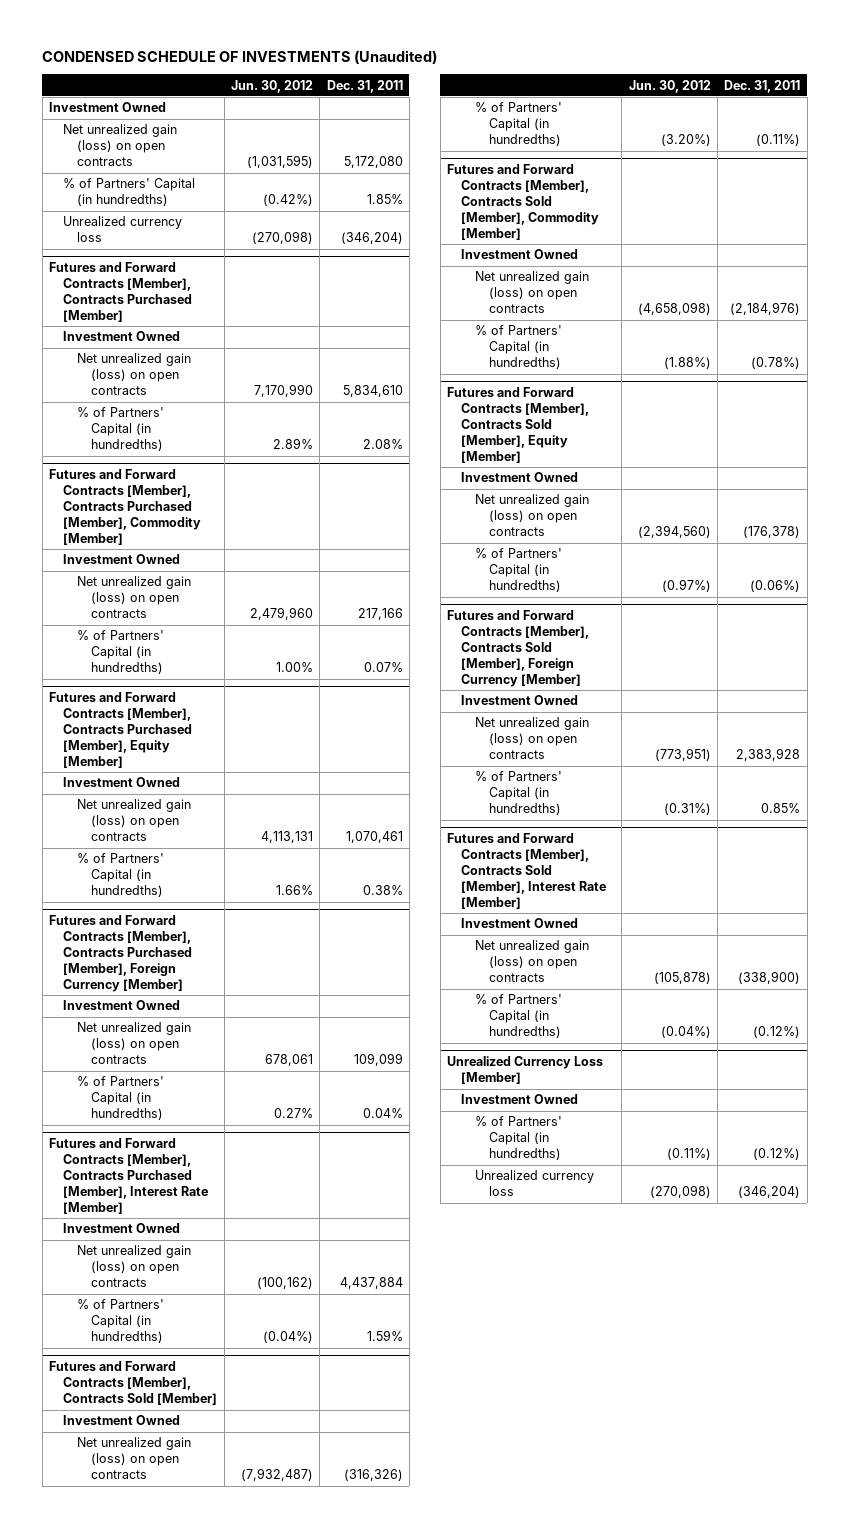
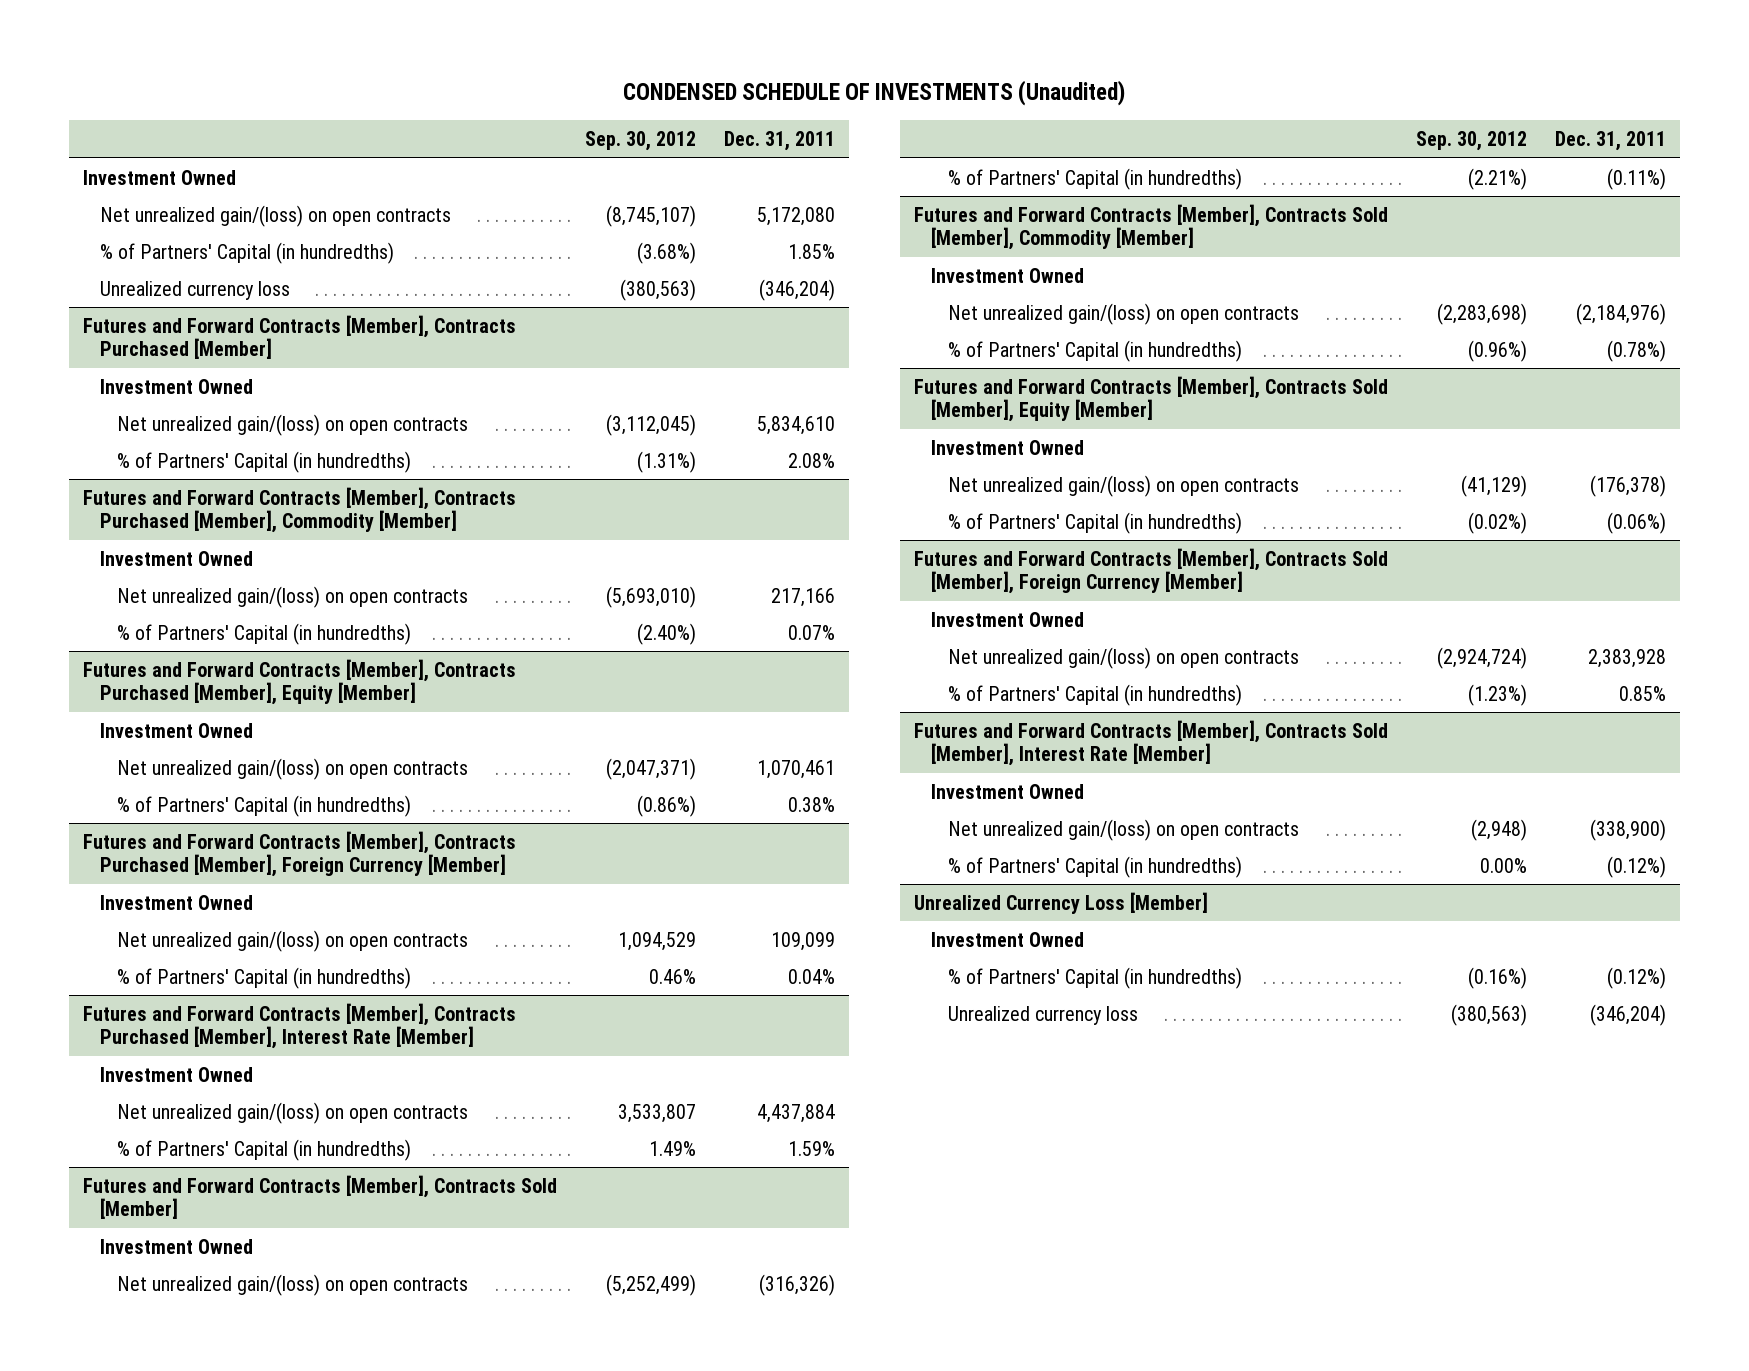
[230,79,313,93] Jun. 30, 2012 -> none
none -> [585,131,697,152] Sep. 30, 2012
[63,124,178,167] Net unrealized gain (loss) on open contracts -> [99,204,451,227] Net unrealized gain/(loss) on open contracts
[77,353,192,396] Net unrealized gain (loss) on open contracts -> [116,413,468,436] Net unrealized gain/(loss) on open contracts
[77,576,192,619] Net unrealized gain (loss) on open contracts -> [116,585,468,608] Net unrealized gain/(loss) on open contracts
[77,799,192,842] Net unrealized gain (loss) on open contracts -> [116,757,468,780] Net unrealized gain/(loss) on open contracts
[77,1022,192,1065] Net unrealized gain (loss) on open contracts -> [116,929,468,952] Net unrealized gain/(loss) on open contracts
[77,1245,192,1288] Net unrealized gain (loss) on open contracts -> [116,1101,468,1124] Net unrealized gain/(loss) on open contracts
[77,1437,192,1480] Net unrealized gain (loss) on open contracts -> [116,1273,468,1296] Net unrealized gain/(loss) on open contracts
[475,271,590,314] Net unrealized gain (loss) on open contracts -> [947,302,1299,325] Net unrealized gain/(loss) on open contracts
[475,494,590,537] Net unrealized gain (loss) on open contracts -> [947,474,1299,497] Net unrealized gain/(loss) on open contracts
[475,717,590,760] Net unrealized gain (loss) on open contracts -> [947,646,1299,669] Net unrealized gain/(loss) on open contracts
[475,940,590,983] Net unrealized gain (loss) on open contracts -> [947,818,1299,841] Net unrealized gain/(loss) on open contracts

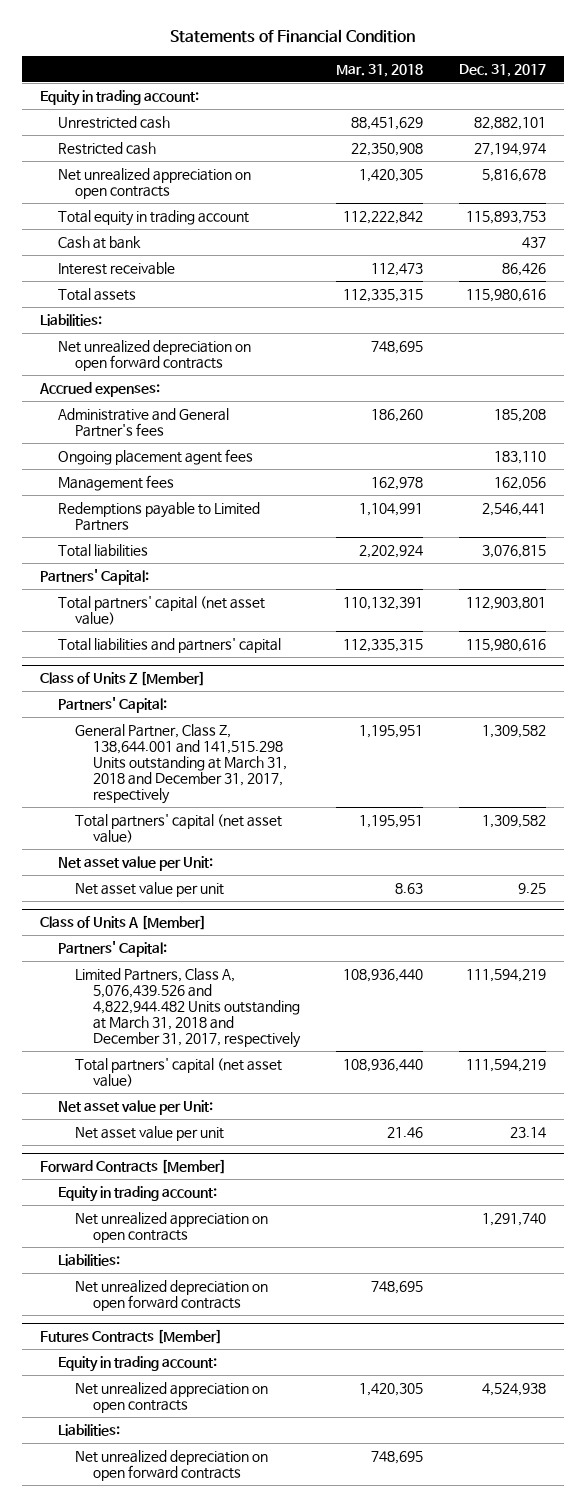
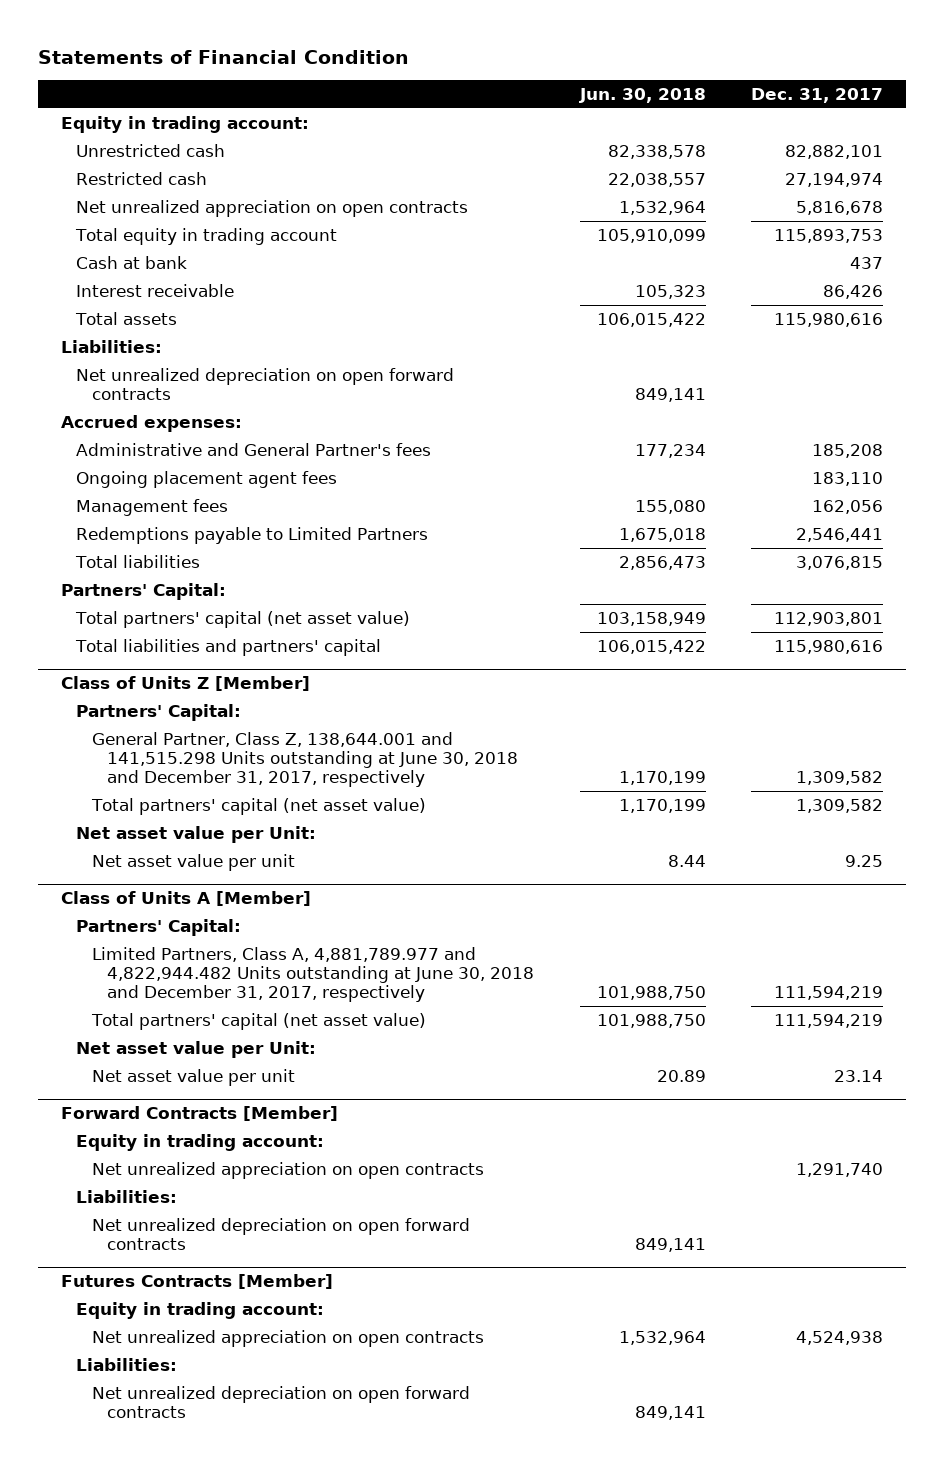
[336,63,424,77] Mar. 31, 2018 -> none
none -> [578,87,706,103] Jun. 30, 2018
[75,723,288,804] General Partner, Class Z, 138,644.001 and 141,515.298 Units outstanding at March 31, 2018 and December 31, 2017, respectively -> [91,731,519,788] General Partner, Class Z, 138,644.001 and 141,515.298 Units outstanding at June 30, 2018 and December 31, 2017, respectively
[75,967,302,1048] Limited Partners, Class A, 5,076,439.526 and 4,822,944.482 Units outstanding at March 31, 2018 and December 31, 2017, respectively -> [91,946,535,1003] Limited Partners, Class A, 4,881,789.977 and 4,822,944.482 Units outstanding at June 30, 2018 and December 31, 2017, respectively

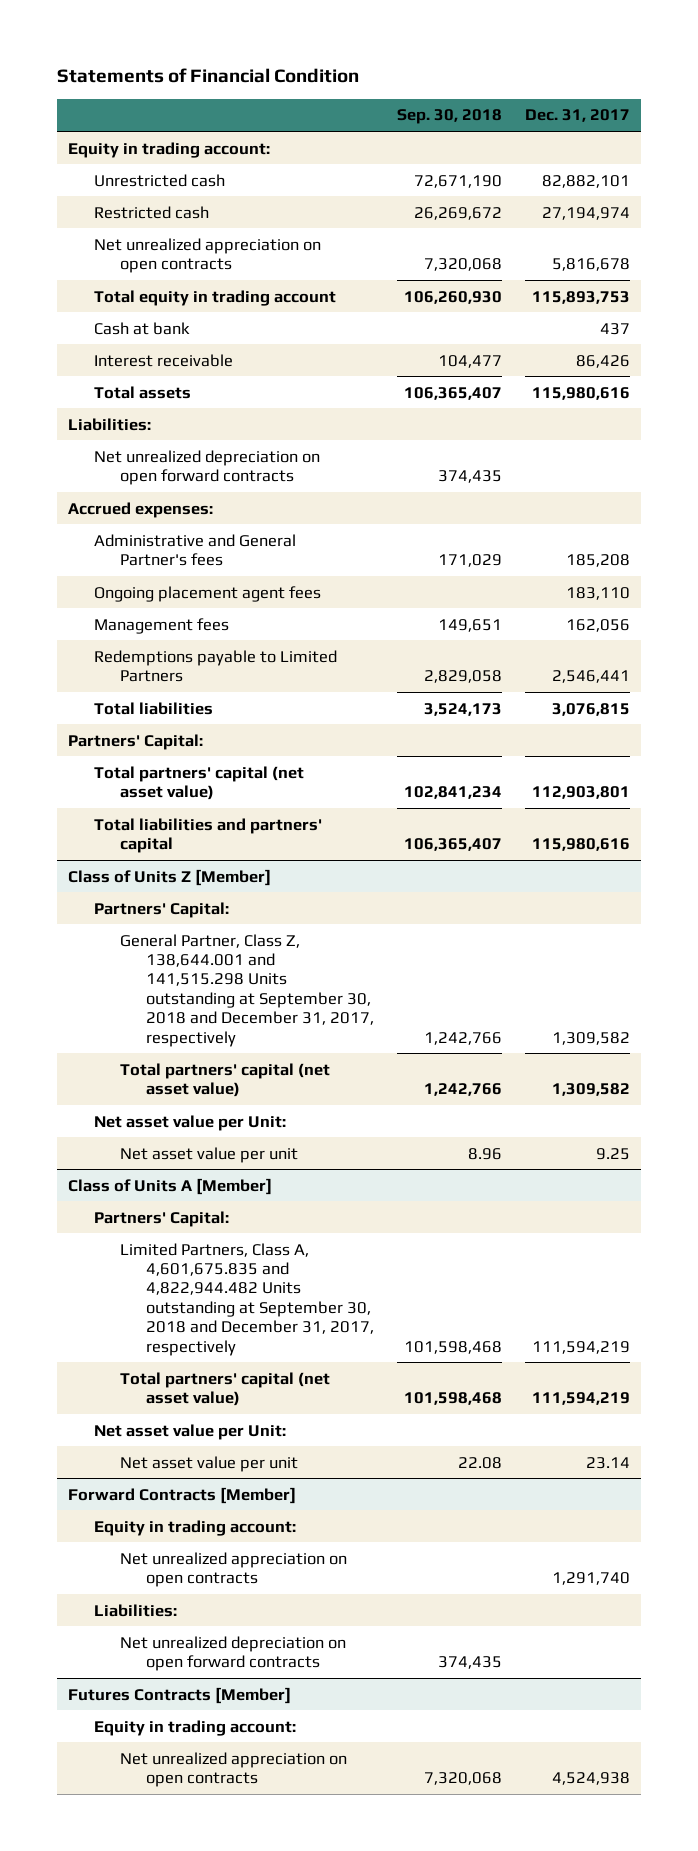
[578,87,706,103] Jun. 30, 2018 -> none
none -> [396,109,502,125] Sep. 30, 2018
[91,731,519,788] General Partner, Class Z, 138,644.001 and 141,515.298 Units outstanding at June 30, 2018 and December 31, 2017, respectively -> [119,933,374,1047] General Partner, Class Z, 138,644.001 and 141,515.298 Units outstanding at September 30, 2018 and December 31, 2017, respectively
[91,946,535,1003] Limited Partners, Class A, 4,881,789.977 and 4,822,944.482 Units outstanding at June 30, 2018 and December 31, 2017, respectively -> [119,1242,374,1356] Limited Partners, Class A, 4,601,675.835 and 4,822,944.482 Units outstanding at September 30, 2018 and December 31, 2017, respectively
[76,1357,178,1371] Liabilities: -> none
[91,1385,470,1418] Net unrealized depreciation on open forward contracts -> none

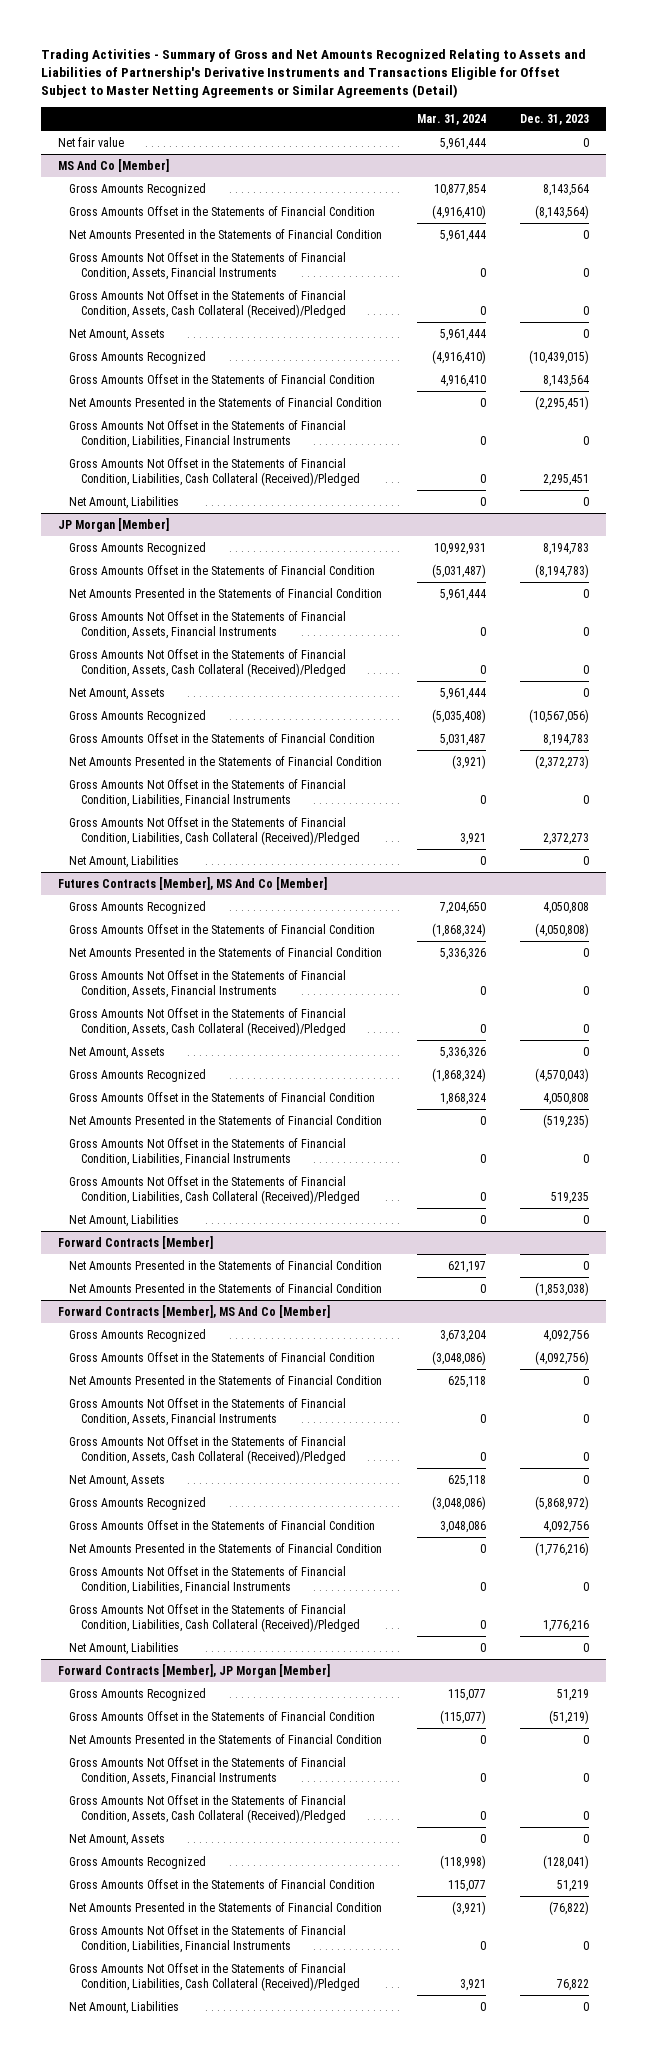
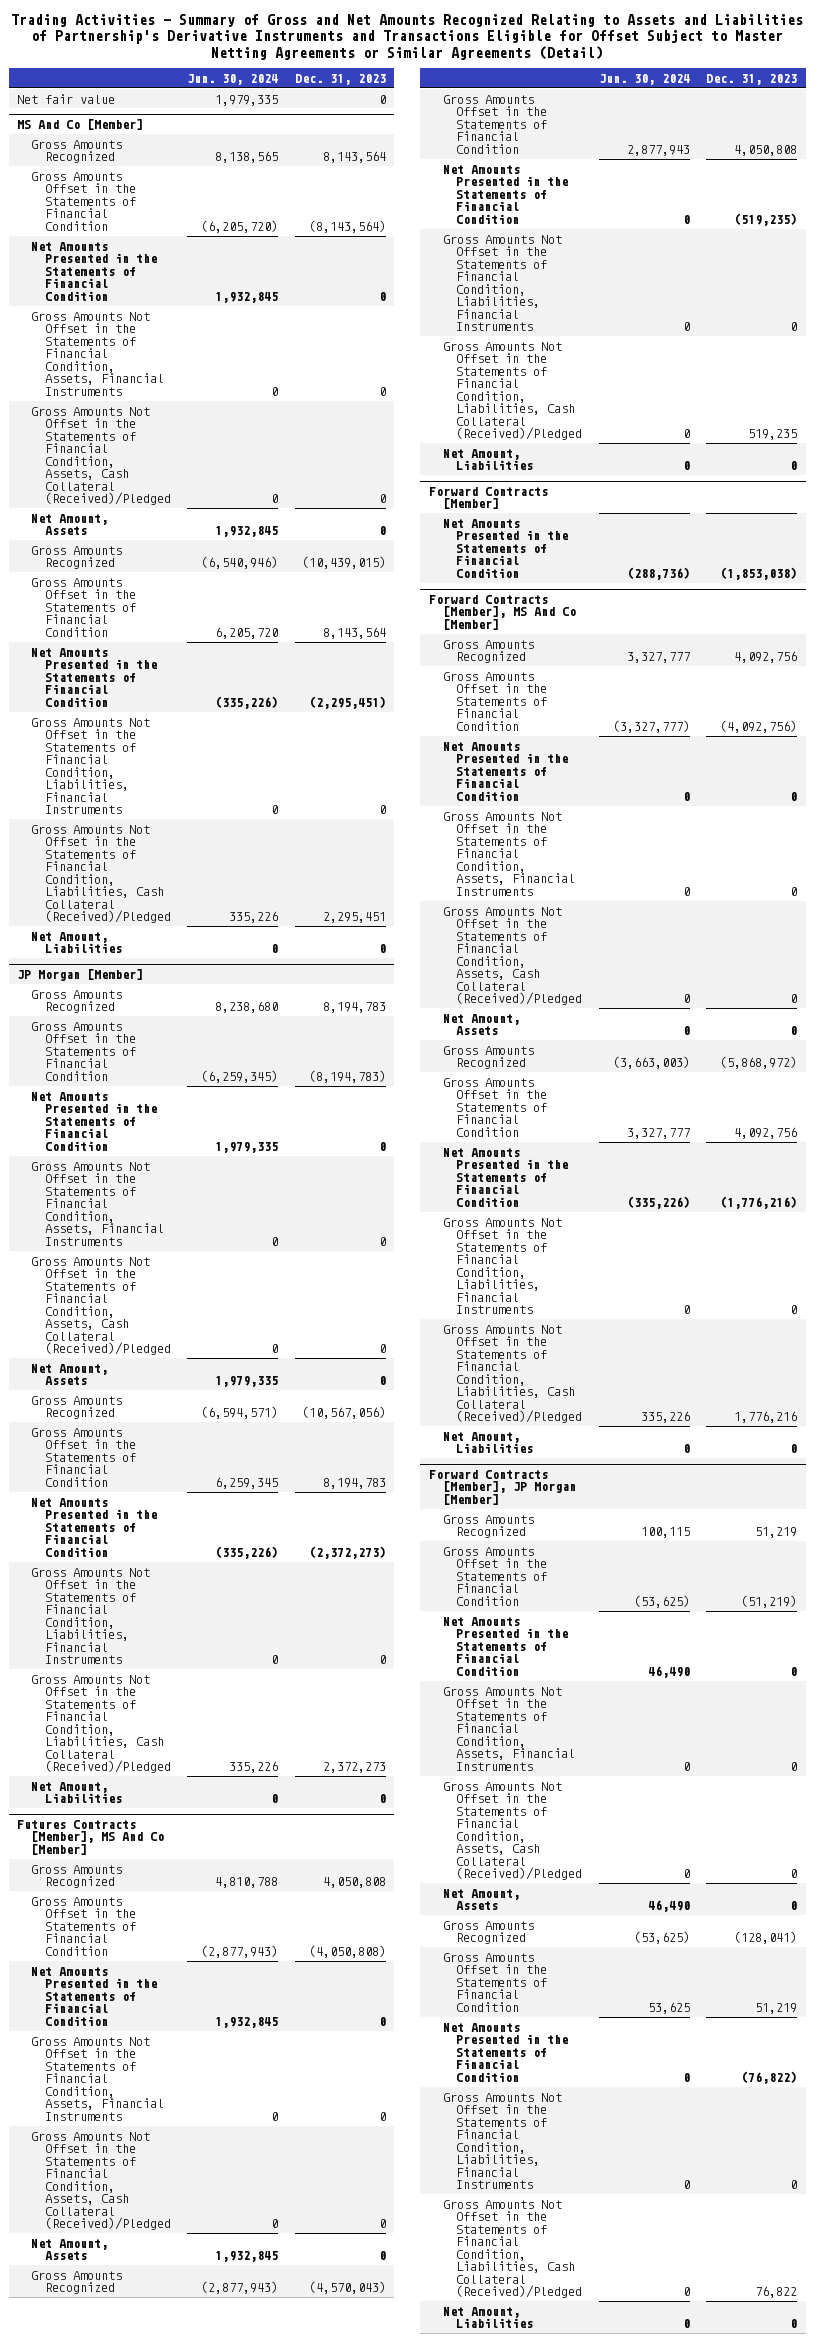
[416,113,486,125] Mar. 31, 2024 -> none
none -> [187,73,279,85] Jun. 30, 2024
[69,1259,383,1270] Net Amounts Presented in the Statements of Financial Condition -> none

